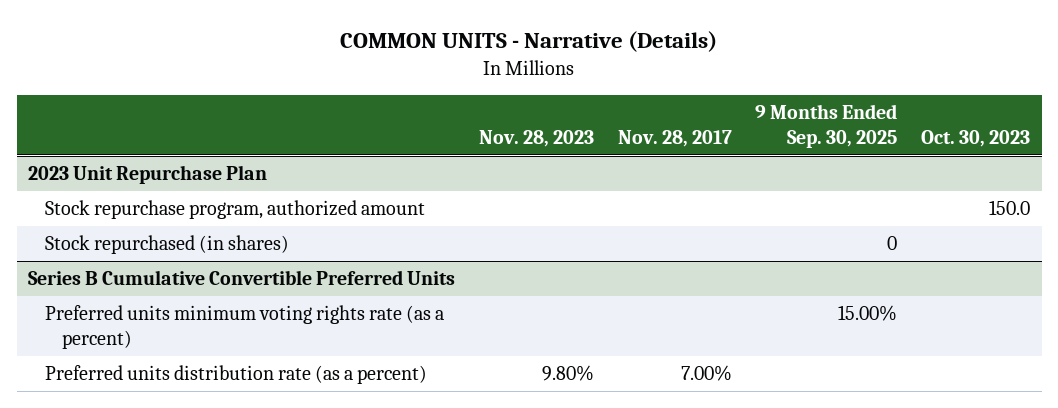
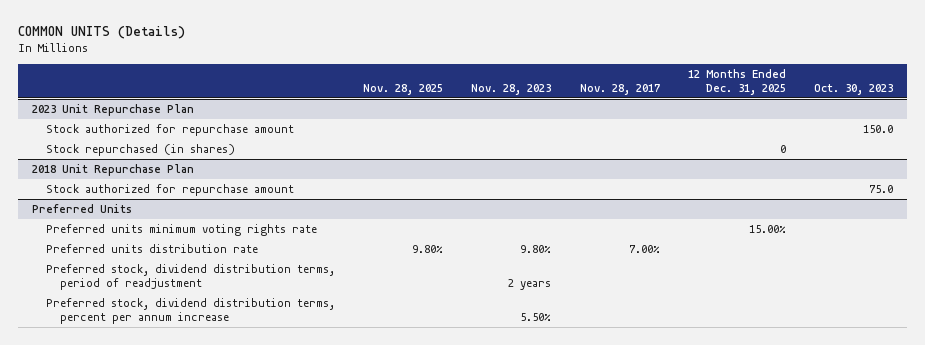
[340,30,718,52] COMMON UNITS - Narrative (Details) -> [17,25,185,39] COMMON UNITS (Details)
[755,104,898,148] 9 Months Ended Sep. 30, 2025 -> none
none -> [363,83,444,95] Nov. 28, 2025
none -> [687,68,786,95] 12 Months Ended Dec. 31, 2025
[45,200,426,220] Stock repurchase program, authorized amount -> [45,124,294,137] Stock authorized for repurchase amount
none -> [31,164,194,177] 2018 Unit Repurchase Plan
none -> [45,184,294,197] Stock authorized for repurchase amount
[28,270,456,286] Series B Cumulative Convertible Preferred Units -> [31,204,132,214] Preferred Units
[45,305,445,350] Preferred units minimum voting rights rate (as a percent) -> [45,224,317,237] Preferred units minimum voting rights rate
[45,365,428,385] Preferred units distribution rate (as a percent) -> [45,244,258,254] Preferred units distribution rate
none -> [45,264,335,291] Preferred stock, dividend distribution terms, period of readjustment
none -> [45,298,335,325] Preferred stock, dividend distribution terms, percent per annum increase

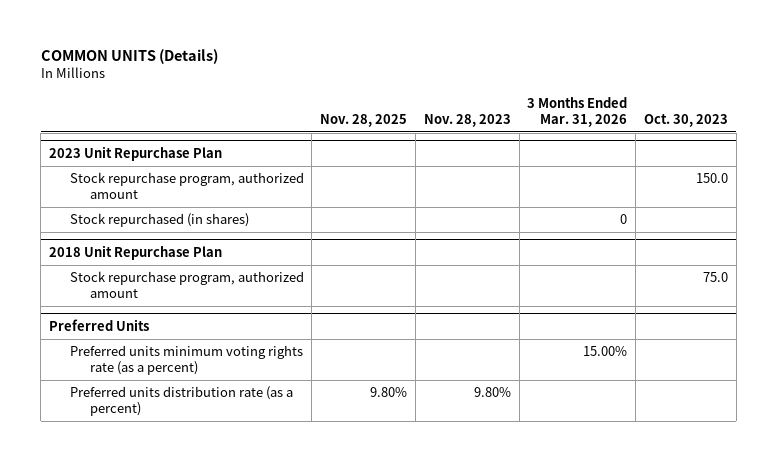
[579,83,660,95] Nov. 28, 2017 -> none
[687,68,786,95] 12 Months Ended Dec. 31, 2025 -> none
none -> [527,97,628,127] 3 Months Ended Mar. 31, 2026
[45,124,294,137] Stock authorized for repurchase amount -> [69,172,304,199] Stock repurchase program, authorized amount
[45,184,294,197] Stock authorized for repurchase amount -> [69,271,304,298] Stock repurchase program, authorized amount
[45,264,335,291] Preferred stock, dividend distribution terms, period of readjustment -> none
[45,298,335,325] Preferred stock, dividend distribution terms, percent per annum increase -> none
[45,224,317,237] Preferred units minimum voting rights rate -> [69,345,303,375] Preferred units minimum voting rights rate (as a percent)
[45,244,258,254] Preferred units distribution rate -> [69,386,293,416] Preferred units distribution rate (as a percent)

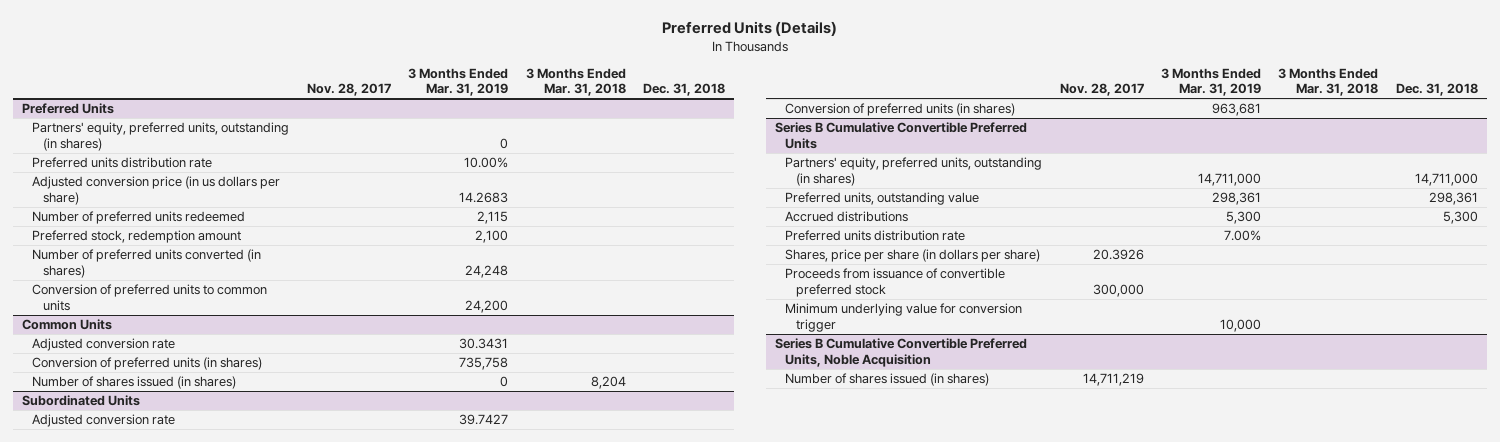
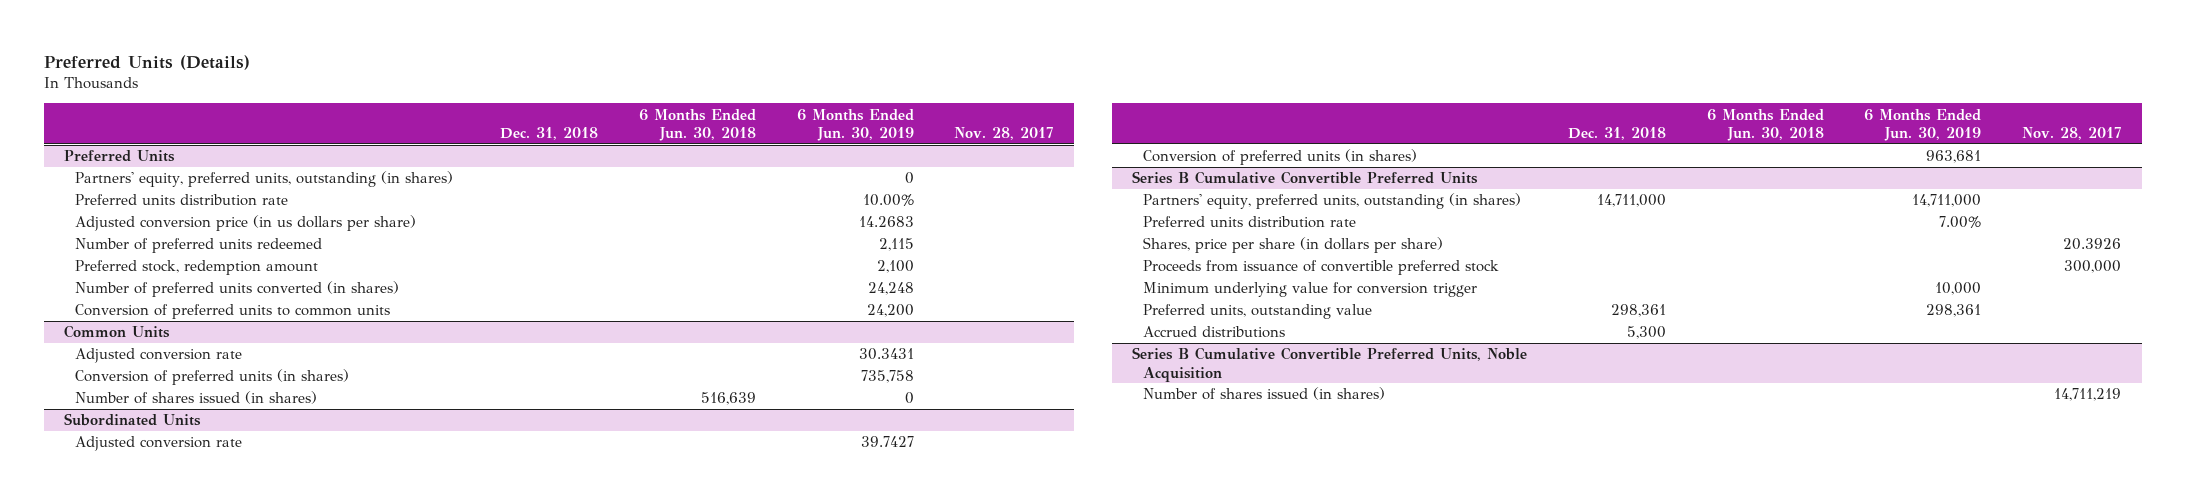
[408,67,509,97] 3 Months Ended Mar. 31, 2019 -> none
[525,67,626,97] 3 Months Ended Mar. 31, 2018 -> none
none -> [638,108,756,141] 6 Months Ended Jun. 30, 2018
none -> [796,108,914,141] 6 Months Ended Jun. 30, 2019
[785,192,980,206] Preferred units, outstanding value -> [1142,304,1372,320] Preferred units, outstanding value
[785,211,909,223] Accrued distributions -> [1142,326,1285,339] Accrued distributions

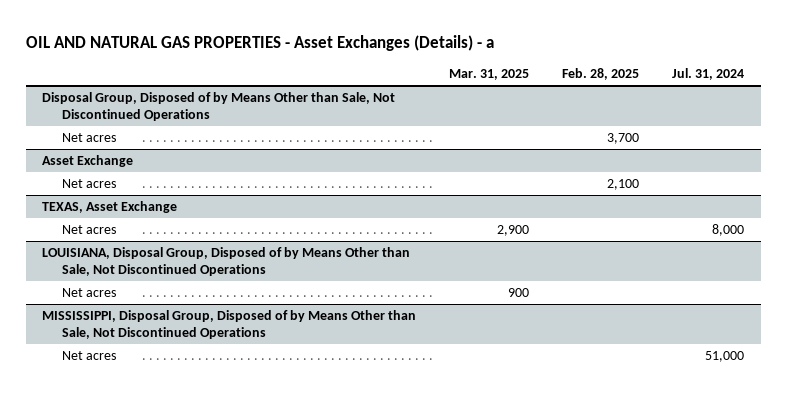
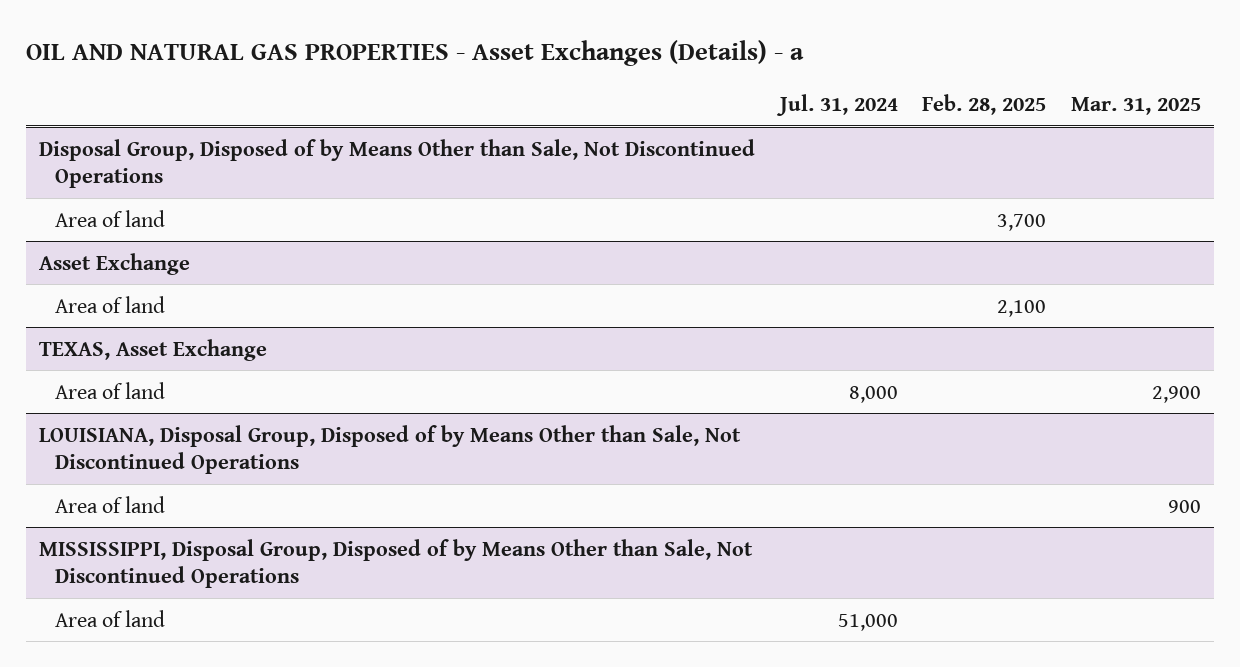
[62,133,117,143] Net acres -> [54,209,165,227] Area of land
[62,179,117,189] Net acres -> [54,295,165,313] Area of land
[62,225,117,235] Net acres -> [54,381,165,399] Area of land
[62,288,117,298] Net acres -> [54,495,165,513] Area of land
[62,351,117,361] Net acres -> [54,609,165,627] Area of land

